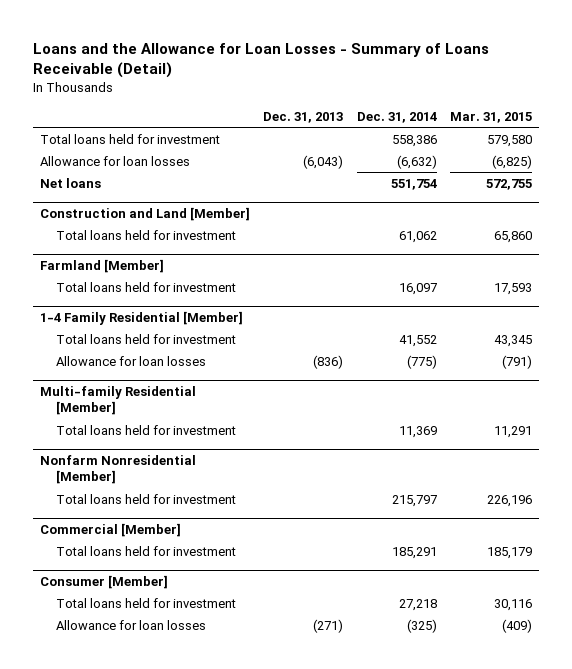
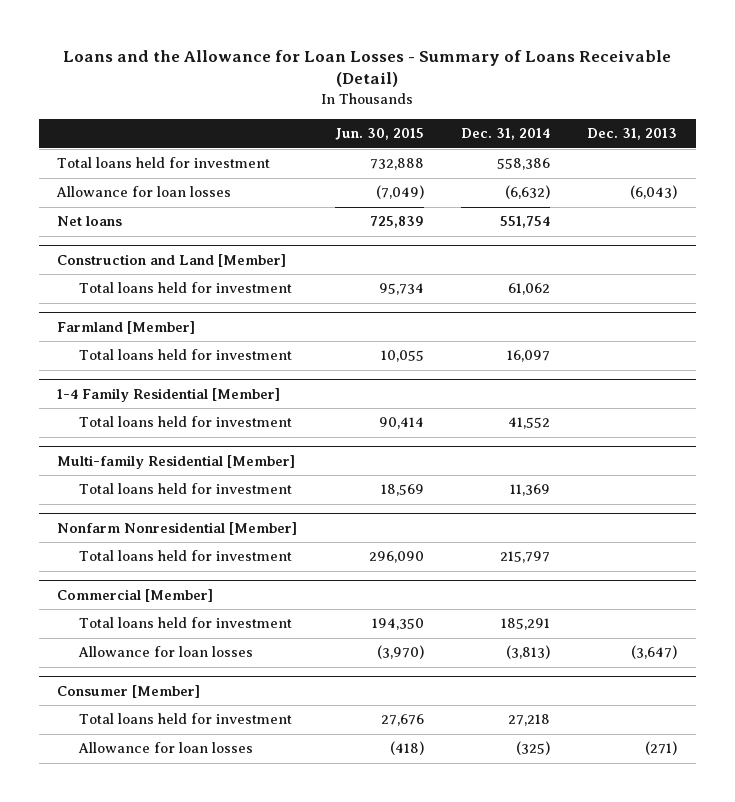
[450,111,533,123] Mar. 31, 2015 -> none
none -> [334,128,424,141] Jun. 30, 2015
[56,355,207,366] Allowance for loan losses -> none
none -> [77,646,253,658] Allowance for loan losses

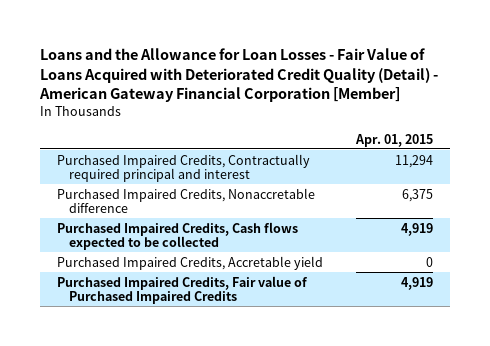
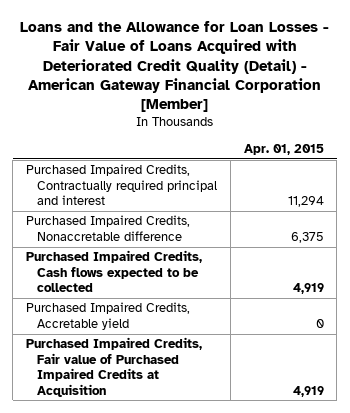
[57,275,309,305] Purchased Impaired Credits, Fair value of Purchased Impaired Credits -> [26,337,203,397] Purchased Impaired Credits, Fair value of Purchased Impaired Credits at Acquisition

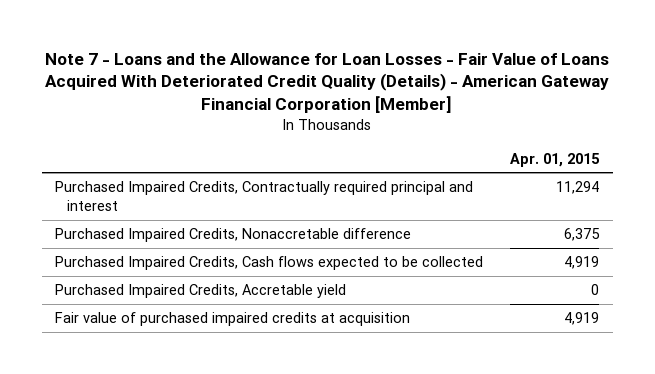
[19,21,329,113] Loans and the Allowance for Loan Losses - Fair Value of Loans Acquired with Deteriorated Credit Quality (Detail) - American Gateway Financial Corporation [Member] -> [45,52,610,114] Note 7 - Loans and the Allowance for Loan Losses - Fair Value of Loans Acquired With Deteriorated Credit Quality (Details) - American Gateway Financial Corporation [Member]
[26,337,203,397] Purchased Impaired Credits, Fair value of Purchased Impaired Credits at Acquisition -> [55,312,411,327] Fair value of purchased impaired credits at acquisition

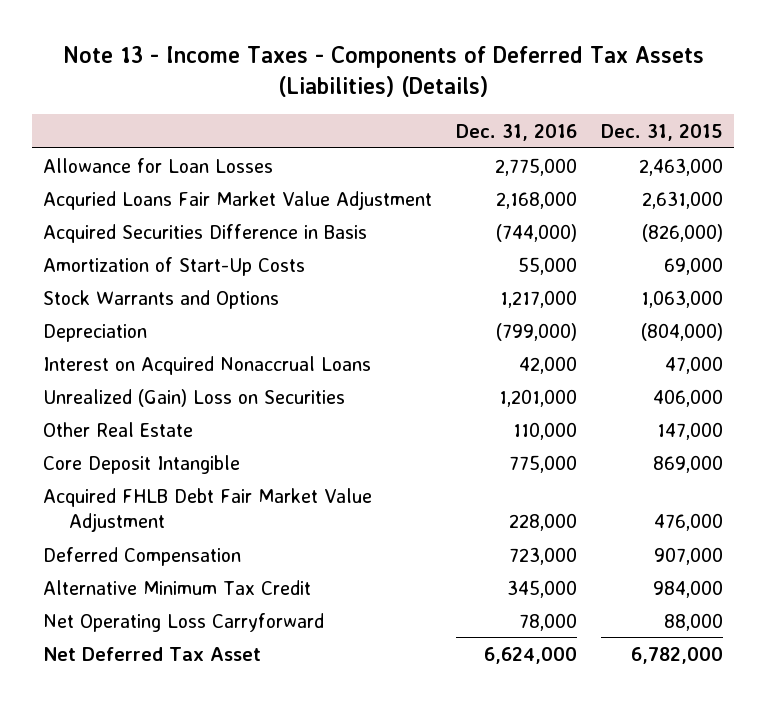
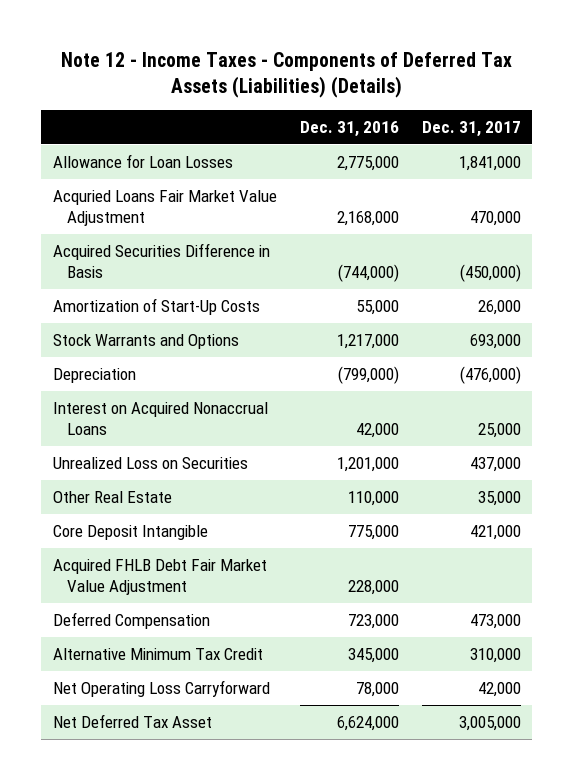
[62,45,704,97] Note 13 - Income Taxes - Components of Deferred Tax Assets (Liabilities) (Details) -> [60,52,512,99] Note 12 - Income Taxes - Components of Deferred Tax Assets (Liabilities) (Details)
[600,123,723,141] Dec. 31, 2015 -> none
none -> [421,120,521,137] Dec. 31, 2017
[43,388,346,407] Unrealized (Gain) Loss on Securities -> [52,456,248,469] Unrealized Loss on Securities

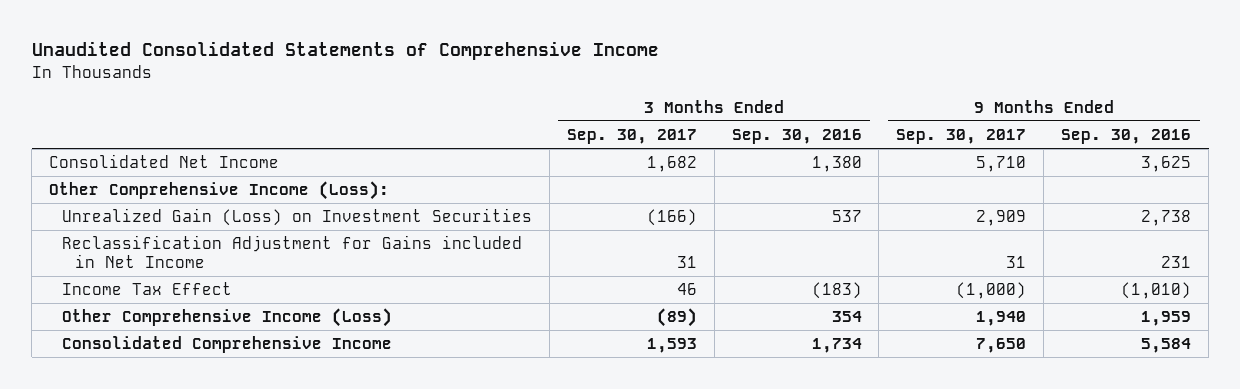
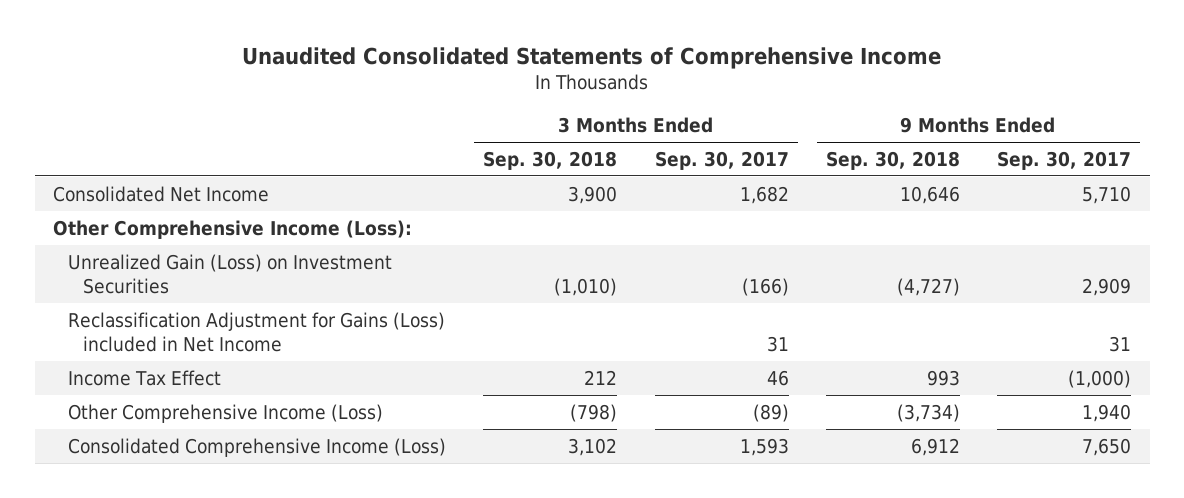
[731,129,862,145] Sep. 30, 2016 -> none
[1061,129,1192,145] Sep. 30, 2016 -> none
none -> [483,150,618,170] Sep. 30, 2018
none -> [825,150,960,170] Sep. 30, 2018
[61,235,522,269] Reclassification Adjustment for Gains included in Net Income -> [68,311,446,352] Reclassification Adjustment for Gains (Loss) included in Net Income
[61,336,392,354] Consolidated Comprehensive Income -> [68,437,447,457] Consolidated Comprehensive Income (Loss)

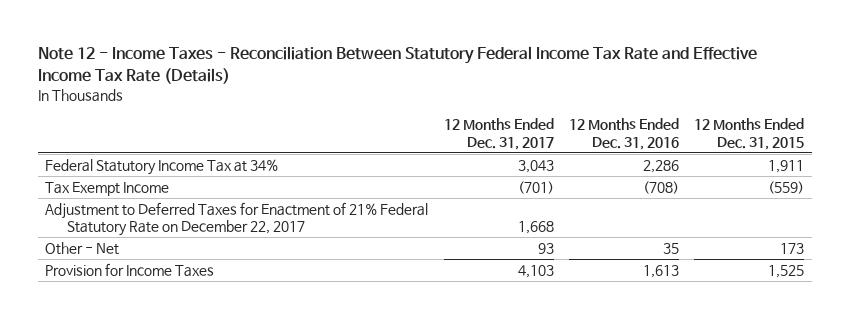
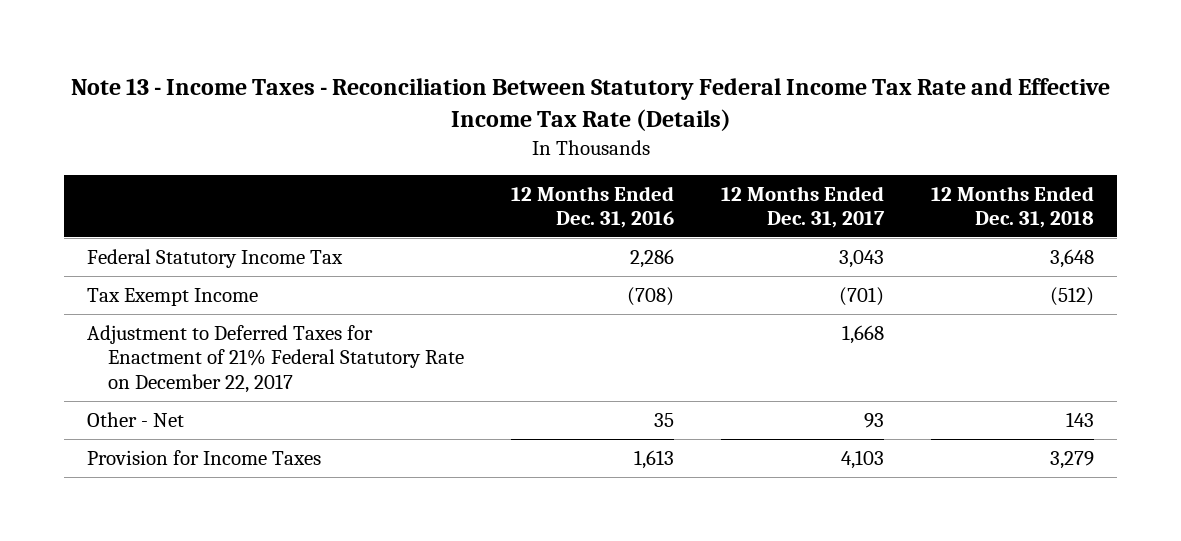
[37,46,757,84] Note 12 - Income Taxes - Reconciliation Between Statutory Federal Income Tax Rate and Effective Income Tax Rate (Details) -> [70,78,1110,132] Note 13 - Income Taxes - Reconciliation Between Statutory Federal Income Tax Rate and Effective Income Tax Rate (Details)
[694,118,805,150] 12 Months Ended Dec. 31, 2015 -> none
none -> [930,185,1094,229] 12 Months Ended Dec. 31, 2018
[45,158,279,175] Federal Statutory Income Tax at 34% -> [87,248,344,268] Federal Statutory Income Tax

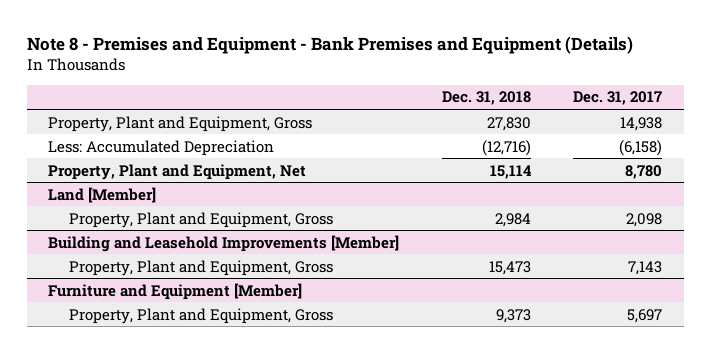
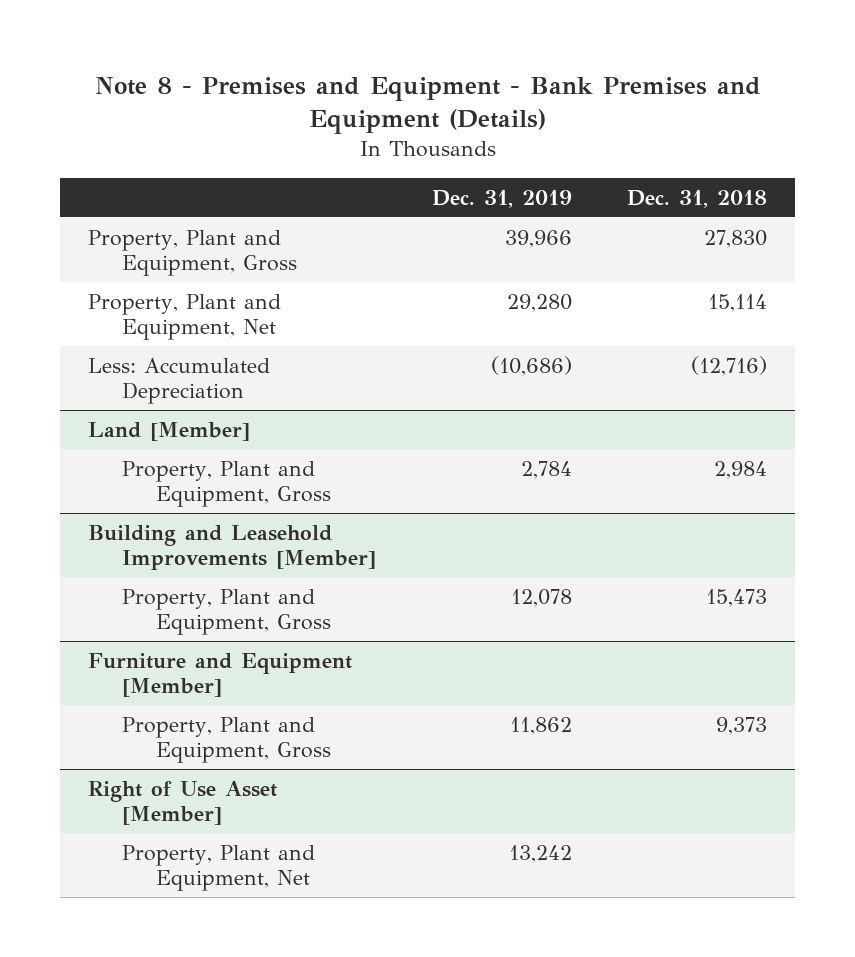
[573,91,663,106] Dec. 31, 2017 -> none
none -> [431,189,572,208] Dec. 31, 2019
[48,139,275,156] Less: Accumulated Depreciation -> [87,358,270,405] Less: Accumulated Depreciation
none -> [87,781,277,826] Right of Use Asset [Member]
none -> [122,845,316,892] Property, Plant and Equipment, Net

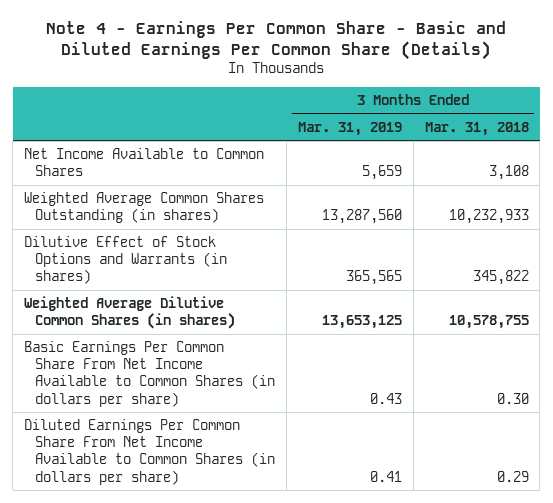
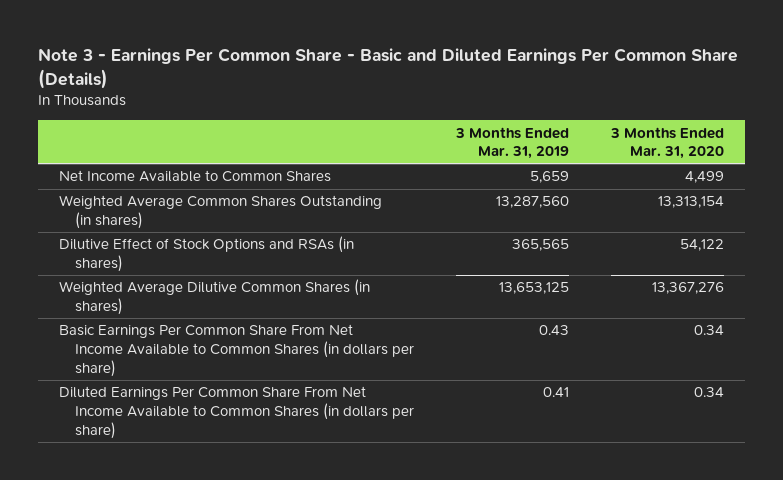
[46,20,507,60] Note 4 - Earnings Per Common Share - Basic and Diluted Earnings Per Common Share (Details) -> [38,48,739,89] Note 3 - Earnings Per Common Share - Basic and Diluted Earnings Per Common Share (Details)
[424,121,529,136] Mar. 31, 2018 -> none
none -> [609,126,724,160] 3 Months Ended Mar. 31, 2020
[23,236,227,285] Dilutive Effect of Stock Options and Warrants (in shares) -> [58,236,354,273] Dilutive Effect of Stock Options and RSAs (in shares)

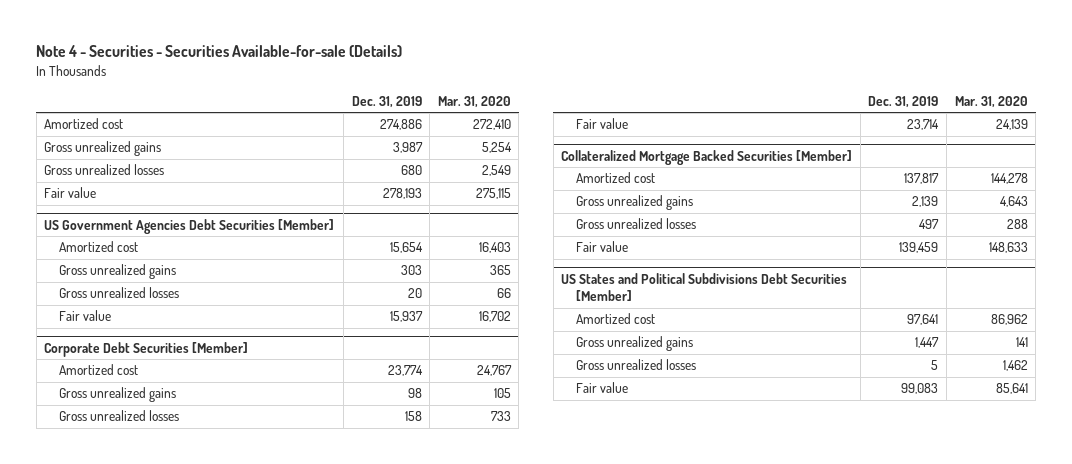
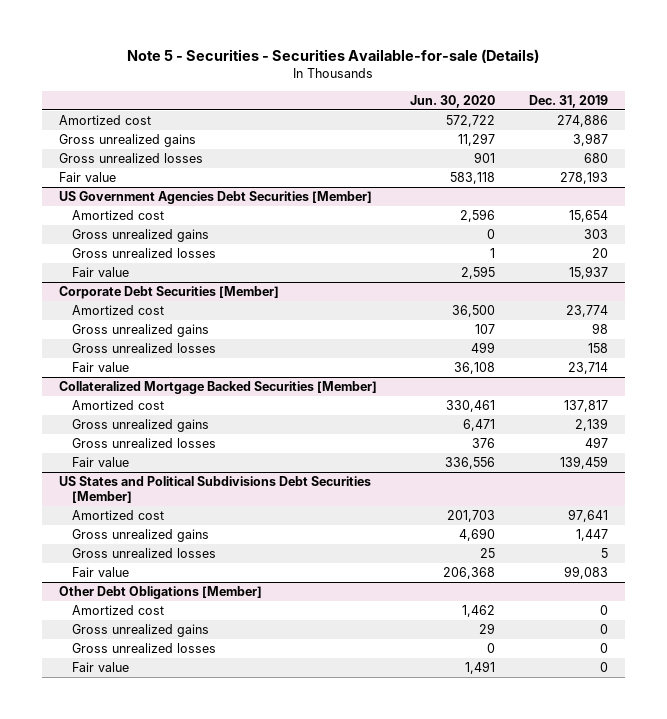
[36,45,403,58] Note 4 - Securities - Securities Available-for-sale (Details) -> [127,49,540,64] Note 5 - Securities - Securities Available-for-sale (Details)
[437,95,511,108] Mar. 31, 2020 -> none
none -> [410,94,496,108] Jun. 30, 2020
none -> [58,586,262,600] Other Debt Obligations [Member]
none -> [71,605,164,616] Amortized cost
none -> [71,624,209,638] Gross unrealized gains
none -> [71,643,216,654] Gross unrealized losses
none -> [71,662,129,673] Fair value

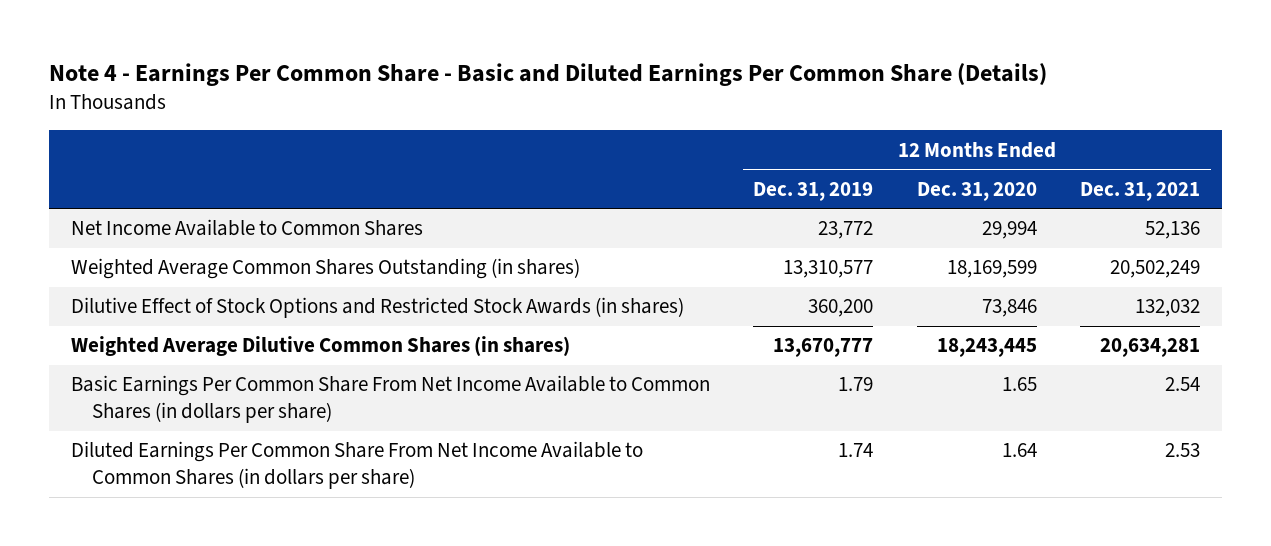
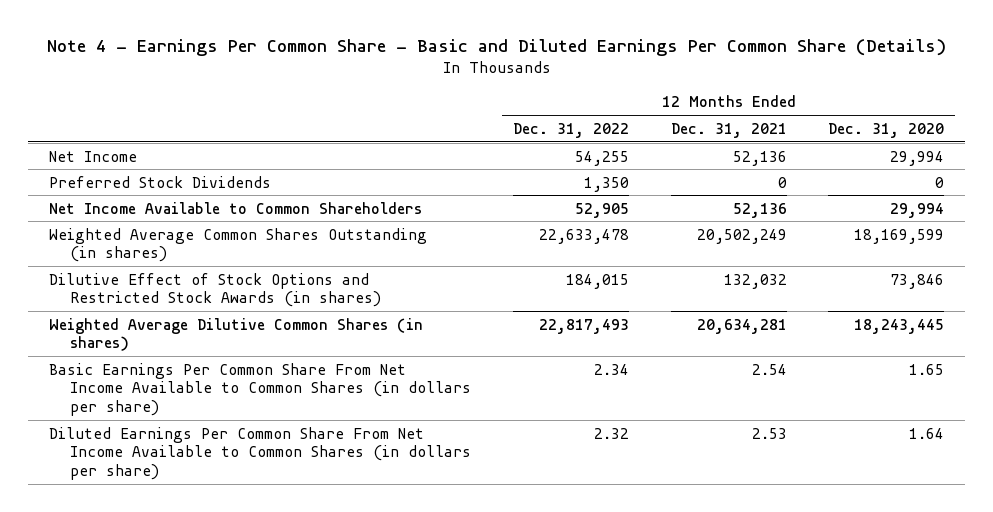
[753,181,874,201] Dec. 31, 2019 -> none
none -> [512,122,629,138] Dec. 31, 2022
[70,219,423,237] Net Income Available to Common Shares -> [48,150,137,162] Net Income
none -> [48,175,271,188] Preferred Stock Dividends
none -> [48,201,422,214] Net Income Available to Common Shareholders

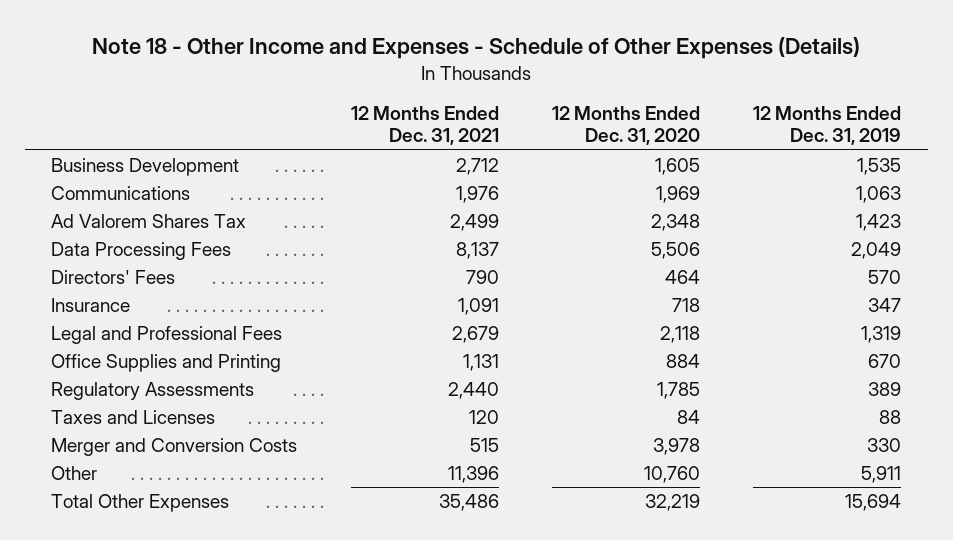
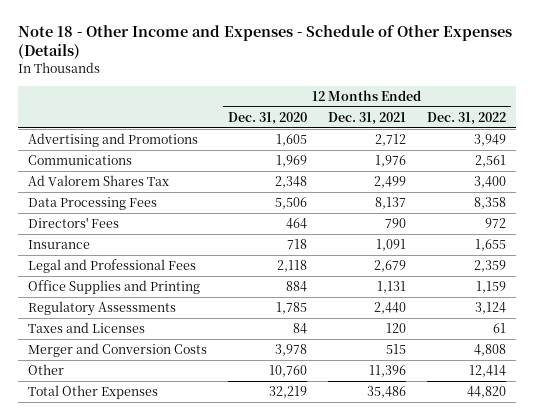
[753,105,902,146] 12 Months Ended Dec. 31, 2019 -> none
none -> [426,111,506,125] Dec. 31, 2022
[51,158,240,177] Business Development -> [28,133,199,148] Advertising and Promotions

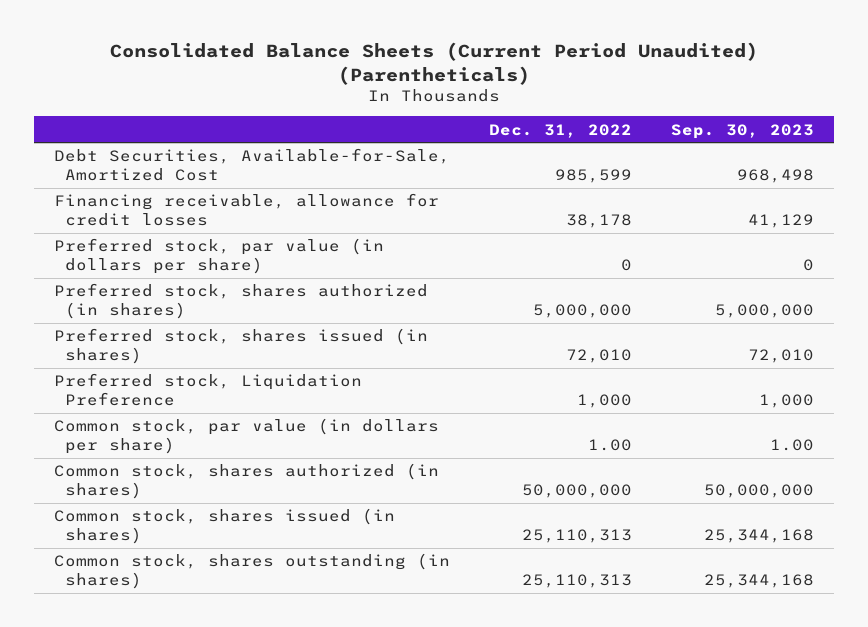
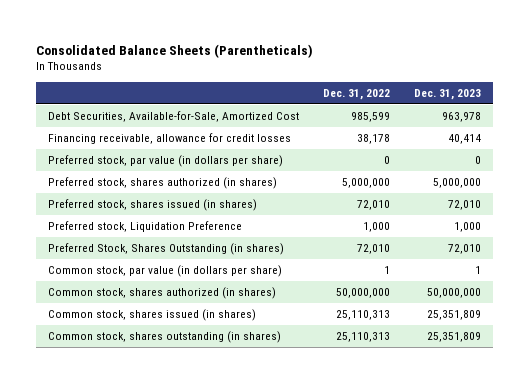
[109,42,758,85] Consolidated Balance Sheets (Current Period Unaudited) (Parentheticals) -> [36,43,314,58] Consolidated Balance Sheets (Parentheticals)
[671,123,815,139] Sep. 30, 2023 -> none
none -> [413,89,481,101] Dec. 31, 2023
none -> [48,242,285,255] Preferred Stock, Shares Outstanding (in shares)
[587,439,632,452] 1.00 -> [384,265,391,274] 1

